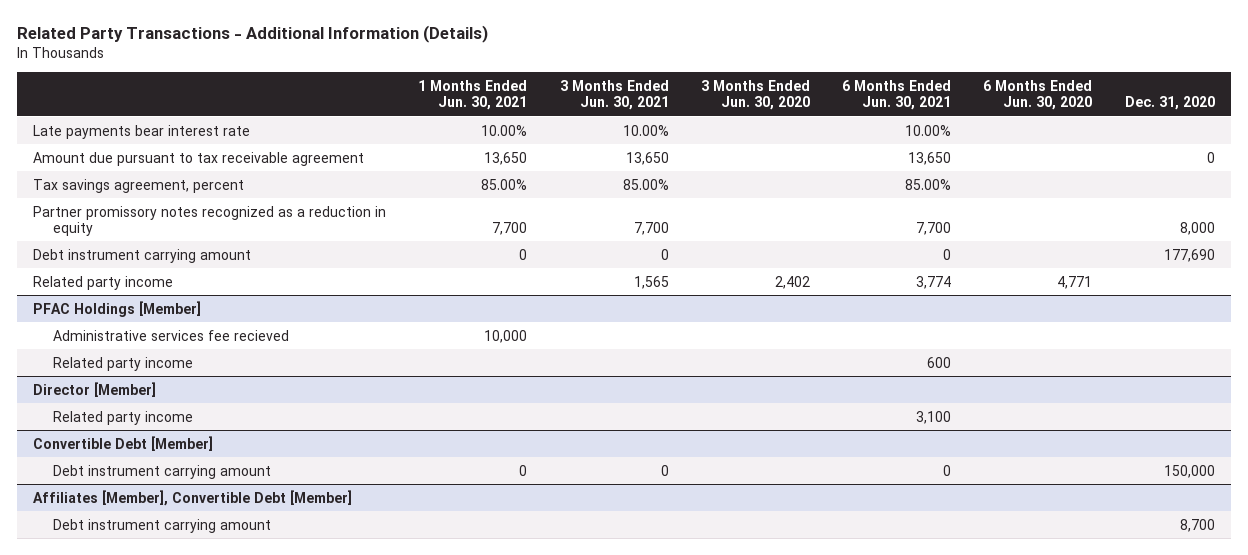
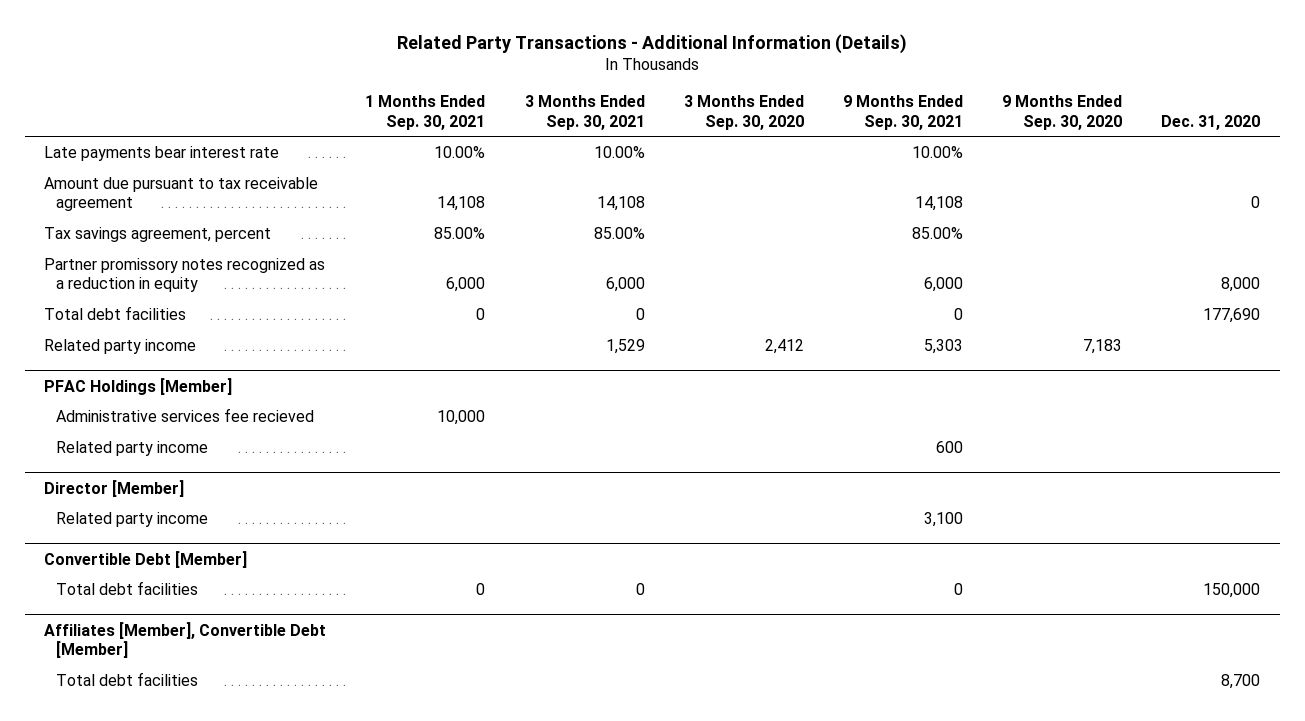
[418,80,528,111] 1 Months Ended Jun. 30, 2021 -> none
[559,80,669,111] 3 Months Ended Jun. 30, 2021 -> none
[700,80,810,111] 3 Months Ended Jun. 30, 2020 -> none
[842,80,952,111] 6 Months Ended Jun. 30, 2021 -> none
[983,80,1093,111] 6 Months Ended Jun. 30, 2020 -> none
none -> [365,95,486,130] 1 Months Ended Sep. 30, 2021
none -> [524,95,645,130] 3 Months Ended Sep. 30, 2021
none -> [683,95,804,130] 3 Months Ended Sep. 30, 2020
none -> [842,95,963,130] 9 Months Ended Sep. 30, 2021
none -> [1002,95,1123,130] 9 Months Ended Sep. 30, 2020
[33,248,252,263] Debt instrument carrying amount -> [44,305,187,320] Total debt facilities
[53,464,272,479] Debt instrument carrying amount -> [55,580,198,595] Total debt facilities
[53,518,272,533] Debt instrument carrying amount -> [55,671,198,686] Total debt facilities

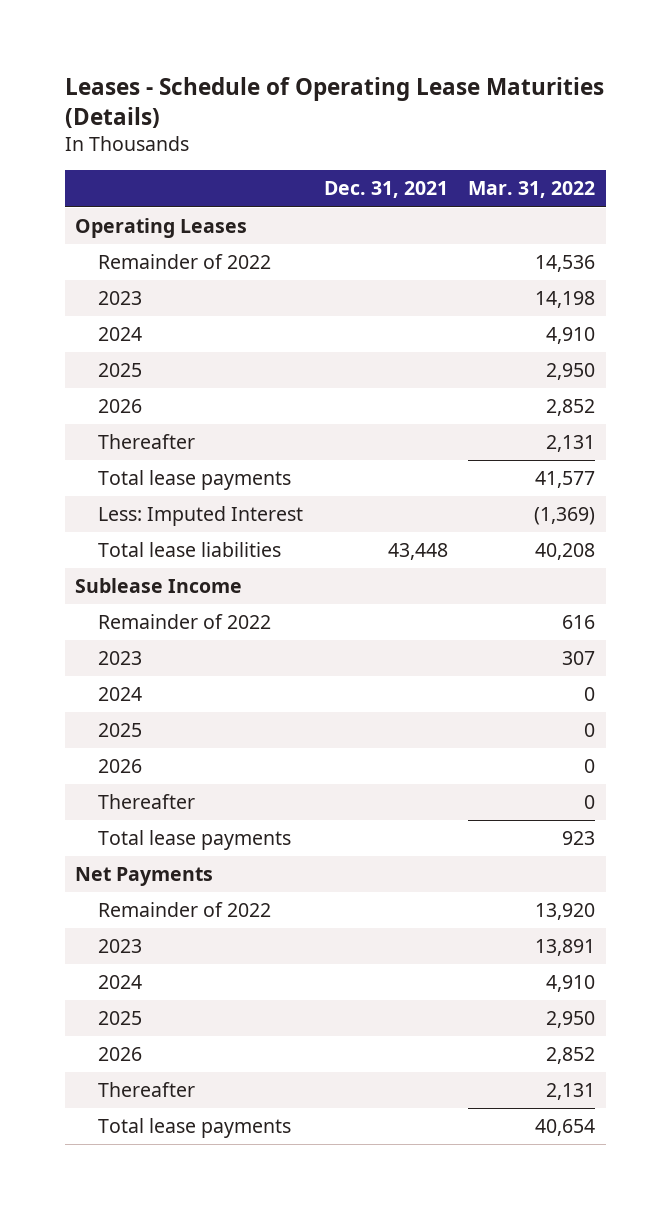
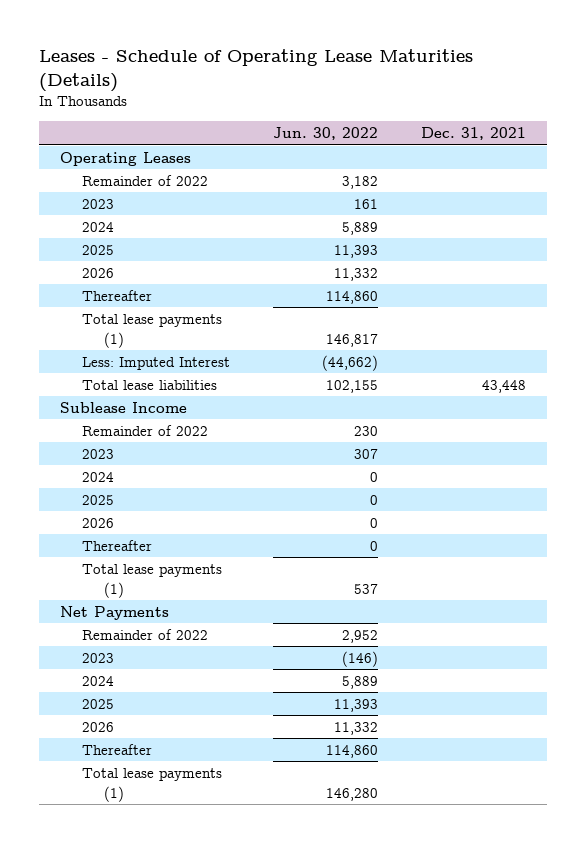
[468,181,596,199] Mar. 31, 2022 -> none
none -> [273,127,379,141] Jun. 30, 2022
[97,470,291,491] Total lease payments -> [82,313,223,348] Total lease payments (1)
[97,830,291,851] Total lease payments -> [82,563,223,598] Total lease payments (1)
[97,1118,291,1139] Total lease payments -> [82,767,223,802] Total lease payments (1)

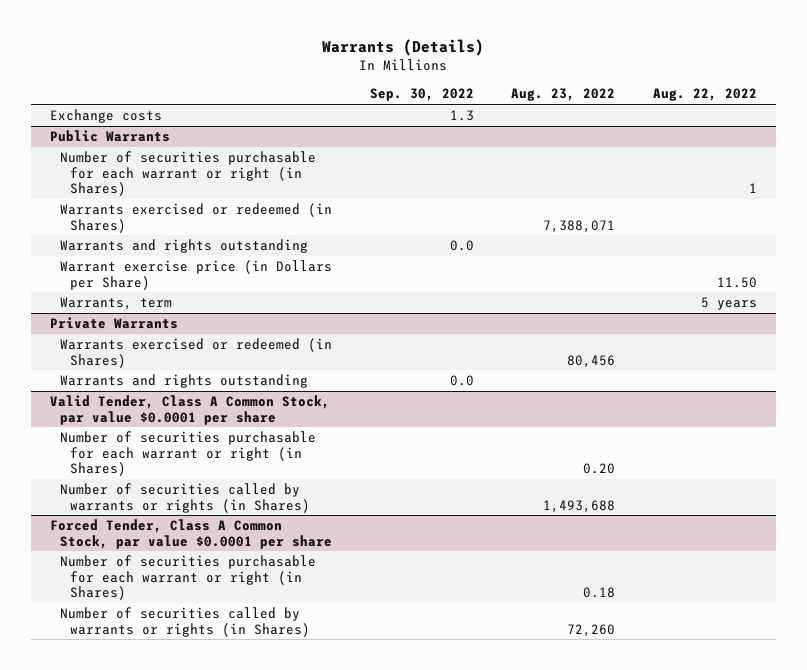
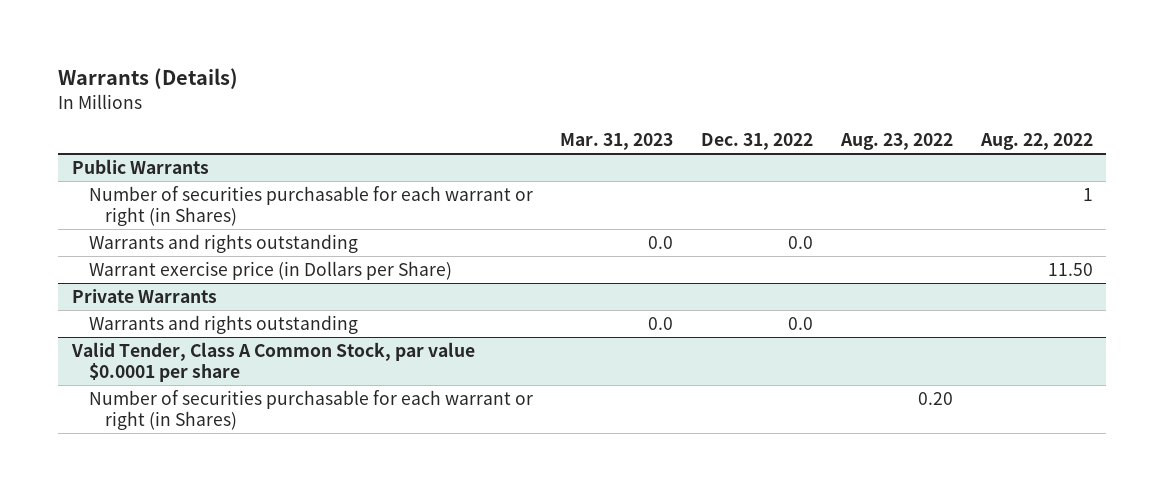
[369,88,474,102] Sep. 30, 2022 -> none
none -> [560,133,674,151] Mar. 31, 2023
none -> [701,133,814,151] Dec. 31, 2022
[49,108,162,123] Exchange costs -> none
[60,202,333,233] Warrants exercised or redeemed (in Shares) -> none
[60,296,173,310] Warrants, term -> none
[60,337,333,368] Warrants exercised or redeemed (in Shares) -> none
[60,482,311,513] Number of securities called by warrants or rights (in Shares) -> none
[49,518,333,549] Forced Tender, Class A Common Stock, par value $0.0001 per share -> none
[60,554,317,601] Number of securities purchasable for each warrant or right (in Shares) -> none
[60,606,311,637] Number of securities called by warrants or rights (in Shares) -> none

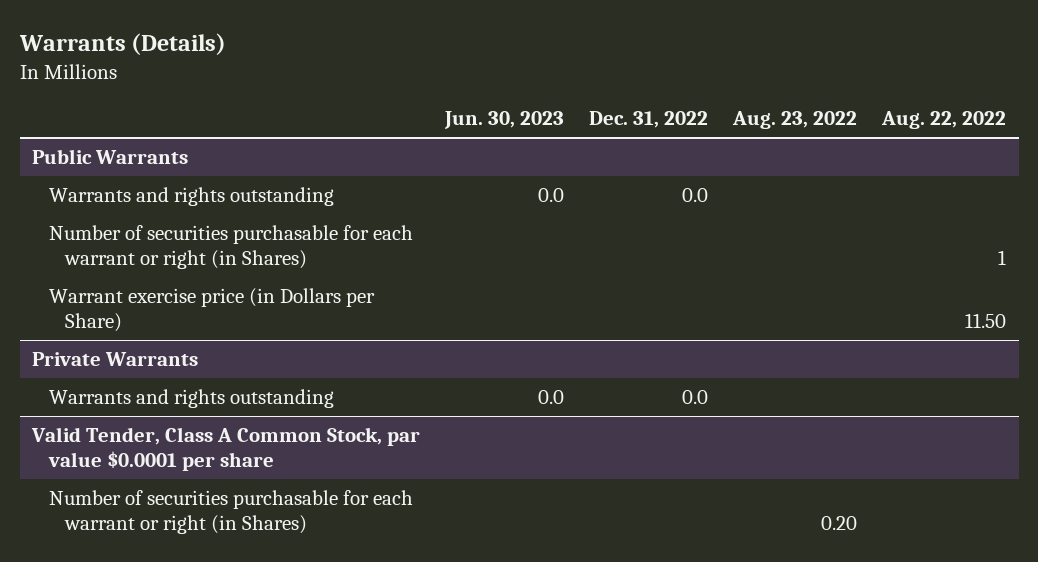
[560,133,674,151] Mar. 31, 2023 -> none
none -> [444,110,565,129] Jun. 30, 2023
[88,185,533,227] Number of securities purchasable for each warrant or right (in Shares) -> [48,224,413,269] Number of securities purchasable for each warrant or right (in Shares)

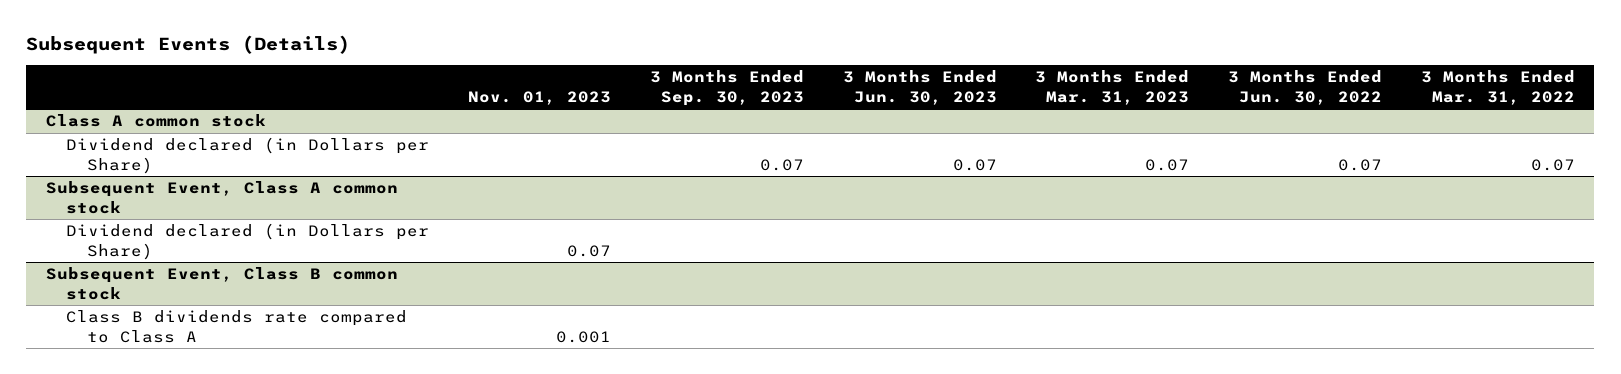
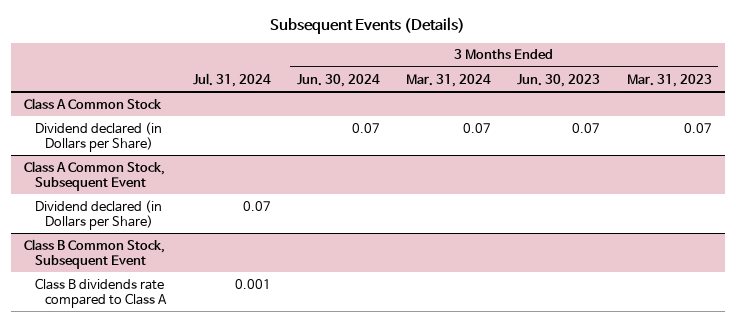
[467,90,611,105] Nov. 01, 2023 -> none
[649,69,804,106] 3 Months Ended Sep. 30, 2023 -> none
[1228,69,1383,105] 3 Months Ended Jun. 30, 2022 -> none
[1421,69,1576,105] 3 Months Ended Mar. 31, 2022 -> none
none -> [192,72,271,87] Jul. 31, 2024
none -> [296,73,380,87] Jun. 30, 2024
none -> [406,73,492,87] Mar. 31, 2024
[45,114,266,128] Class A common stock -> [24,97,163,109] Class A Common Stock
[45,181,398,214] Subsequent Event, Class A common stock -> [24,160,166,191] Class A Common Stock, Subsequent Event
[45,267,398,300] Subsequent Event, Class B common stock -> [24,238,166,269] Class B Common Stock, Subsequent Event

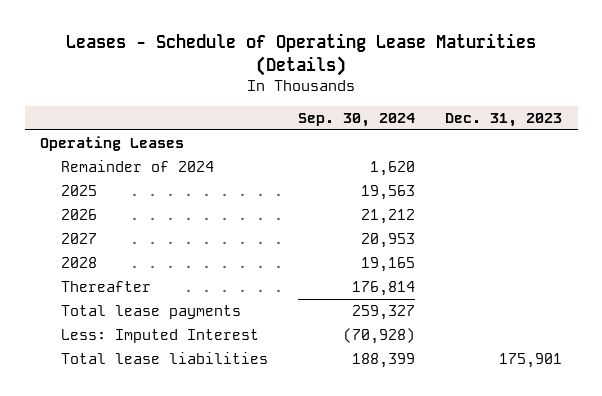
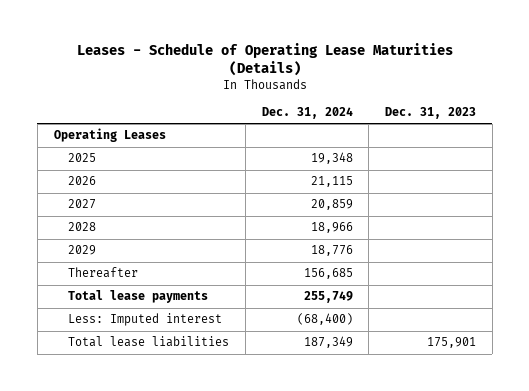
[298,113,416,128] Sep. 30, 2024 -> none
none -> [261,106,353,119] Dec. 31, 2024
[60,160,214,173] Remainder of 2024 -> none
none -> [68,245,97,256] 2029
[60,329,259,344] Less: Imputed Interest -> [68,313,223,327] Less: Imputed interest

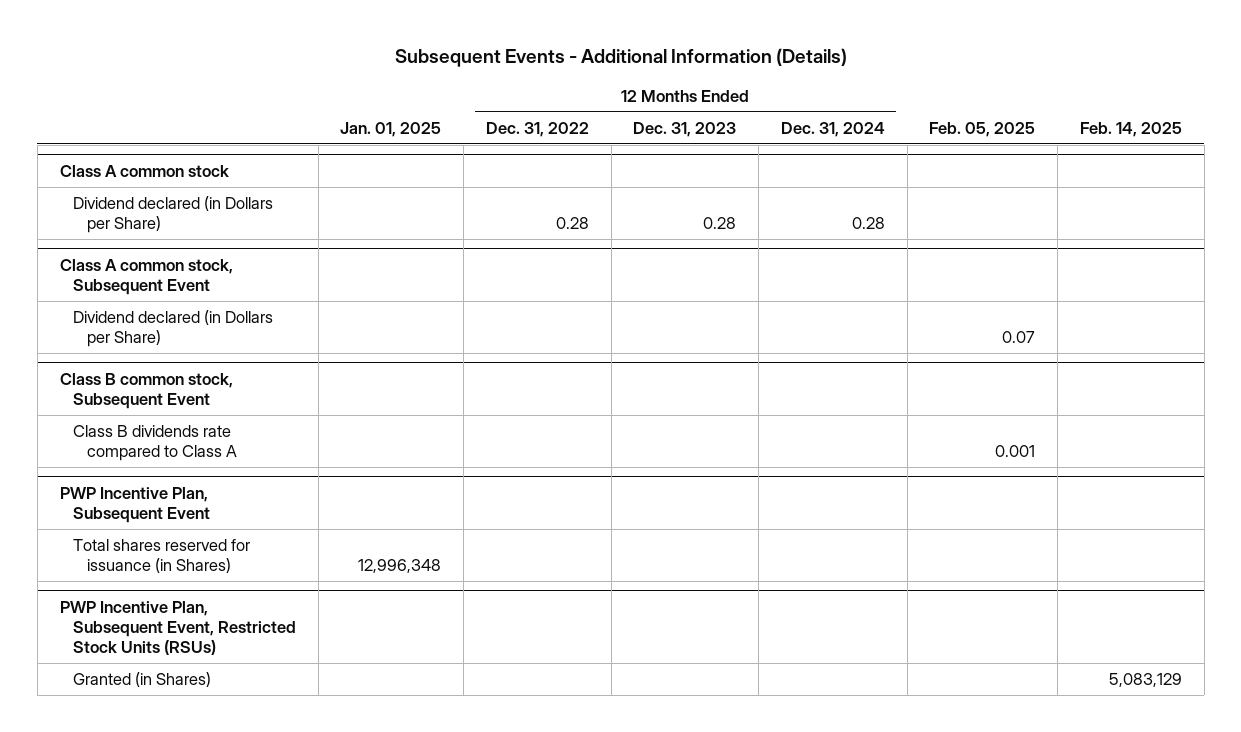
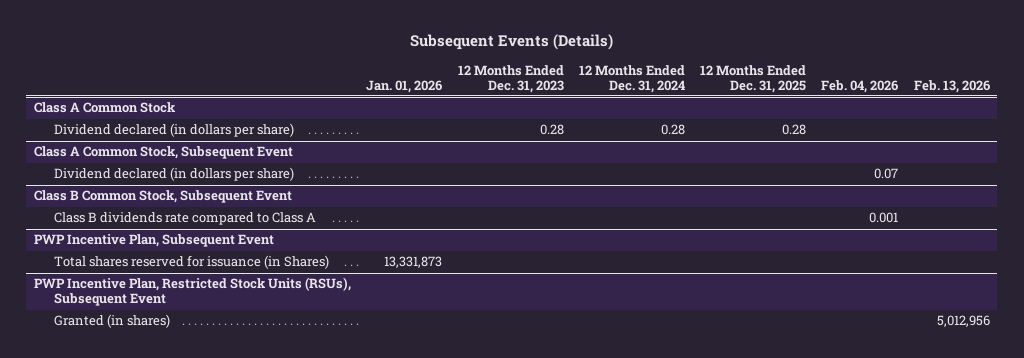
[394,48,847,68] Subsequent Events - Additional Information (Details) -> [409,34,613,51] Subsequent Events (Details)
[340,122,442,138] Jan. 01, 2025 -> none
[485,122,589,138] Dec. 31, 2022 -> none
[929,122,1036,138] Feb. 05, 2025 -> none
[1079,122,1182,138] Feb. 14, 2025 -> none
none -> [366,79,443,93] Jan. 01, 2026
none -> [700,64,807,93] 12 Months Ended Dec. 31, 2025
none -> [821,79,899,93] Feb. 04, 2026
none -> [913,79,990,93] Feb. 13, 2026
[59,165,229,178] Class A common stock -> [34,102,177,114] Class A Common Stock
[73,196,274,233] Dividend declared (in Dollars per Share) -> [53,123,294,138] Dividend declared (in dollars per share)
[59,259,233,295] Class A common stock, Subsequent Event -> [34,146,294,160] Class A Common Stock, Subsequent Event
[73,310,274,347] Dividend declared (in Dollars per Share) -> [53,167,294,182] Dividend declared (in dollars per share)
[59,373,233,409] Class B common stock, Subsequent Event -> [34,190,293,204] Class B Common Stock, Subsequent Event
[59,601,297,655] PWP Incentive Plan, Subsequent Event, Restricted Stock Units (RSUs) -> [34,277,352,307] PWP Incentive Plan, Restricted Stock Units (RSUs), Subsequent Event
[73,672,212,688] Granted (in Shares) -> [53,314,170,329] Granted (in shares)

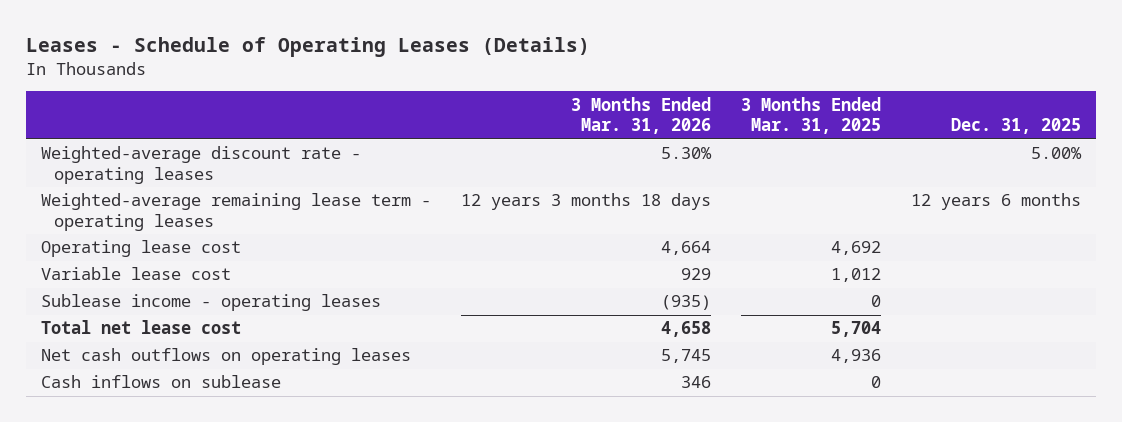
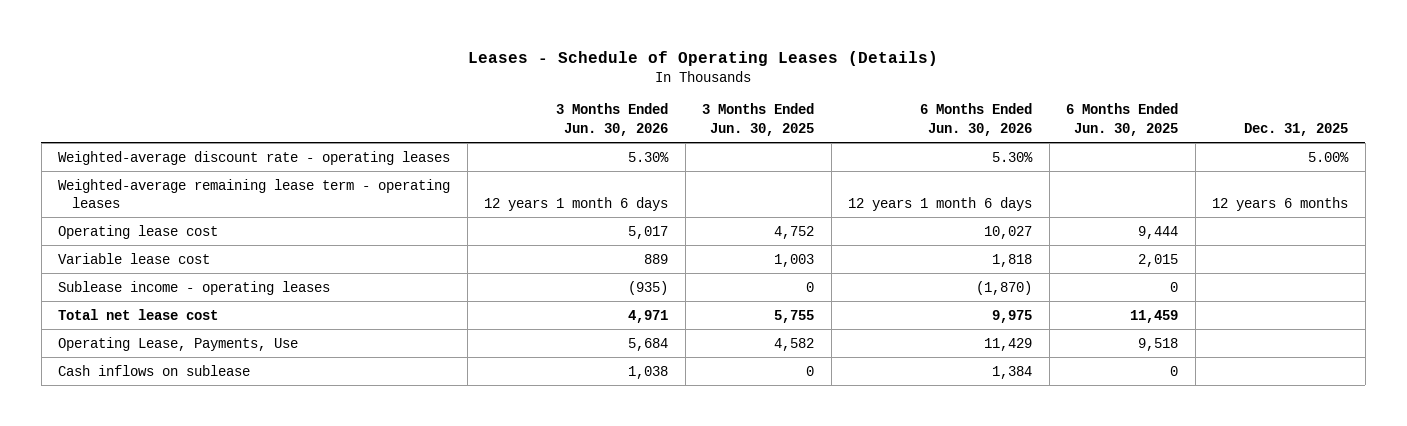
[571,96,712,135] 3 Months Ended Mar. 31, 2026 -> none
[741,96,882,135] 3 Months Ended Mar. 31, 2025 -> none
none -> [556,103,669,136] 3 Months Ended Jun. 30, 2026
none -> [702,103,815,136] 3 Months Ended Jun. 30, 2025
none -> [920,103,1033,136] 6 Months Ended Jun. 30, 2026
none -> [1066,103,1179,136] 6 Months Ended Jun. 30, 2025
[40,348,411,366] Net cash outflows on operating leases -> [58,336,299,351] Operating Lease, Payments, Use

